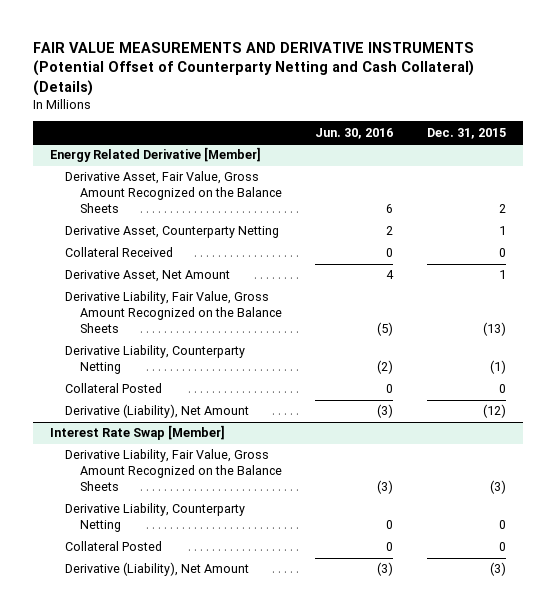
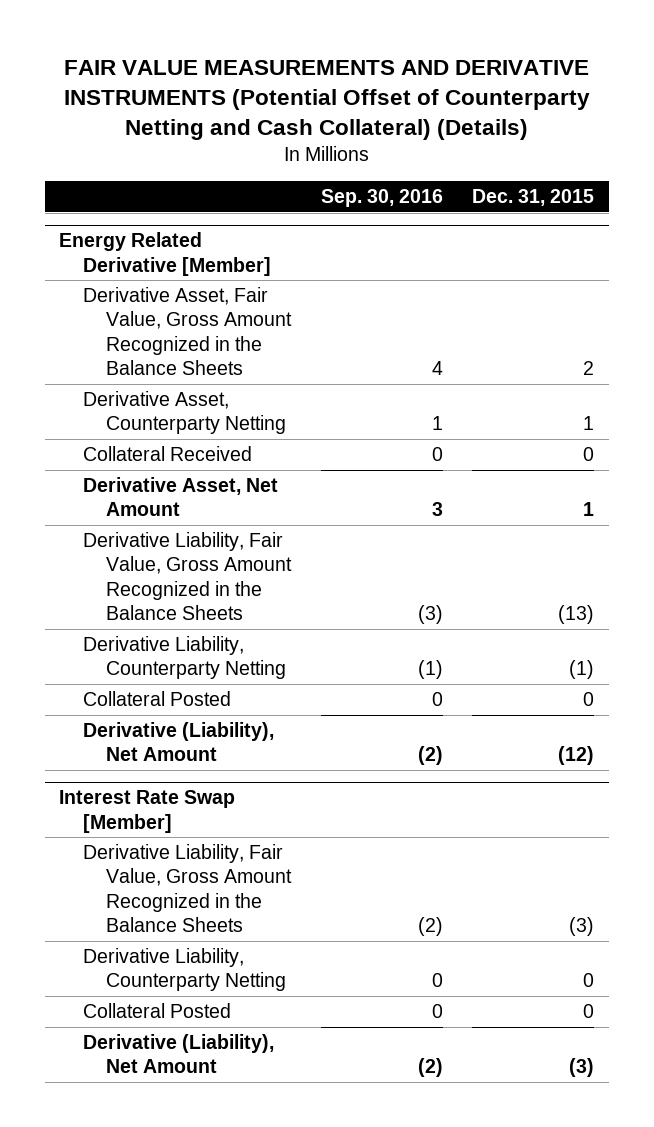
[315,127,394,139] Jun. 30, 2016 -> none
none -> [320,188,443,207] Sep. 30, 2016
[64,171,282,214] Derivative Asset, Fair Value, Gross Amount Recognized on the Balance Sheets -> [82,287,293,376] Derivative Asset, Fair Value, Gross Amount Recognized in the Balance Sheets
[64,291,282,334] Derivative Liability, Fair Value, Gross Amount Recognized on the Balance Sheets -> [82,532,293,621] Derivative Liability, Fair Value, Gross Amount Recognized in the Balance Sheets
[64,449,282,492] Derivative Liability, Fair Value, Gross Amount Recognized on the Balance Sheets -> [82,844,293,933] Derivative Liability, Fair Value, Gross Amount Recognized in the Balance Sheets

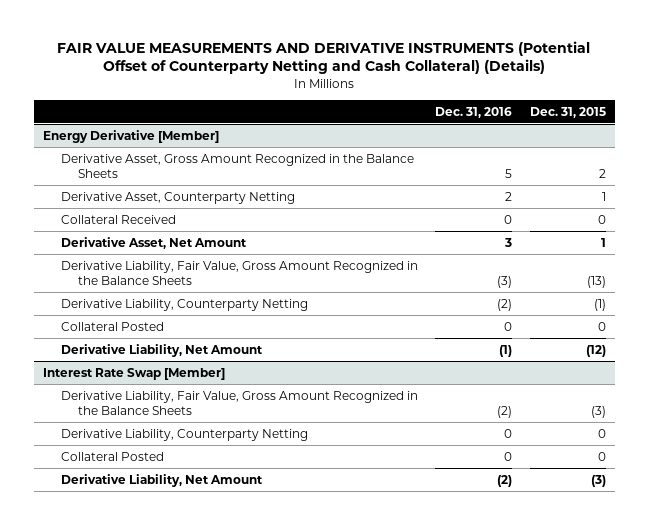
[320,188,443,207] Sep. 30, 2016 -> none
none -> [435,106,513,118] Dec. 31, 2016
[59,232,271,276] Energy Related Derivative [Member] -> [42,129,219,143] Energy Derivative [Member]
[82,287,293,376] Derivative Asset, Fair Value, Gross Amount Recognized in the Balance Sheets -> [60,153,414,178] Derivative Asset, Gross Amount Recognized in the Balance Sheets
[82,722,274,762] Derivative (Liability), Net Amount -> [60,343,263,357] Derivative Liability, Net Amount
[82,1034,274,1074] Derivative (Liability), Net Amount -> [60,473,263,487] Derivative Liability, Net Amount

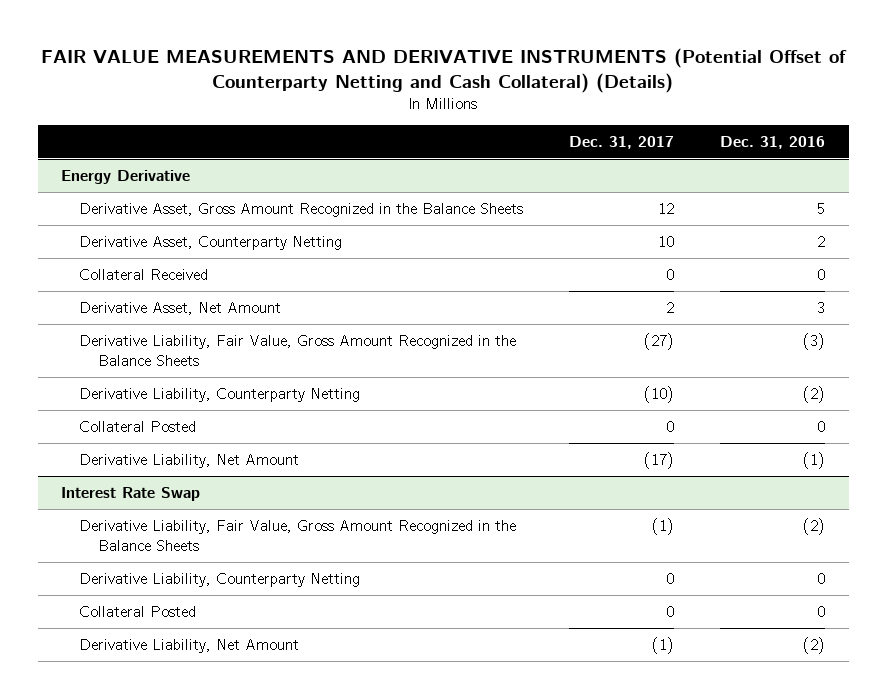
[530,106,607,118] Dec. 31, 2015 -> none
none -> [569,135,675,149] Dec. 31, 2017
[42,129,219,143] Energy Derivative [Member] -> [61,169,191,184] Energy Derivative
[42,367,225,380] Interest Rate Swap [Member] -> [61,486,201,501] Interest Rate Swap

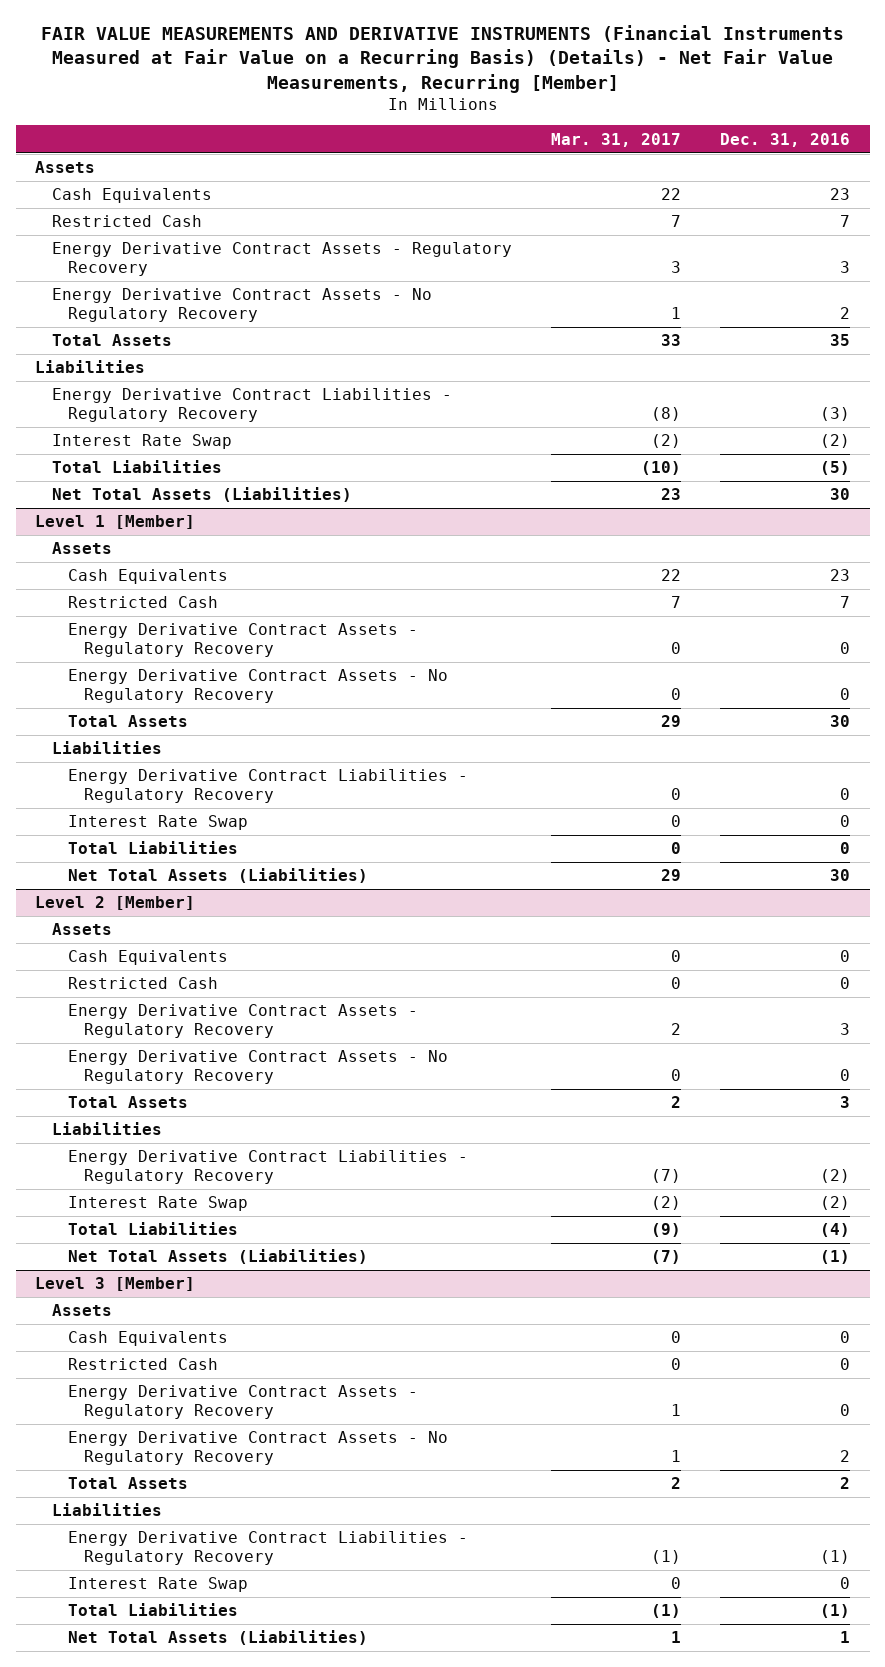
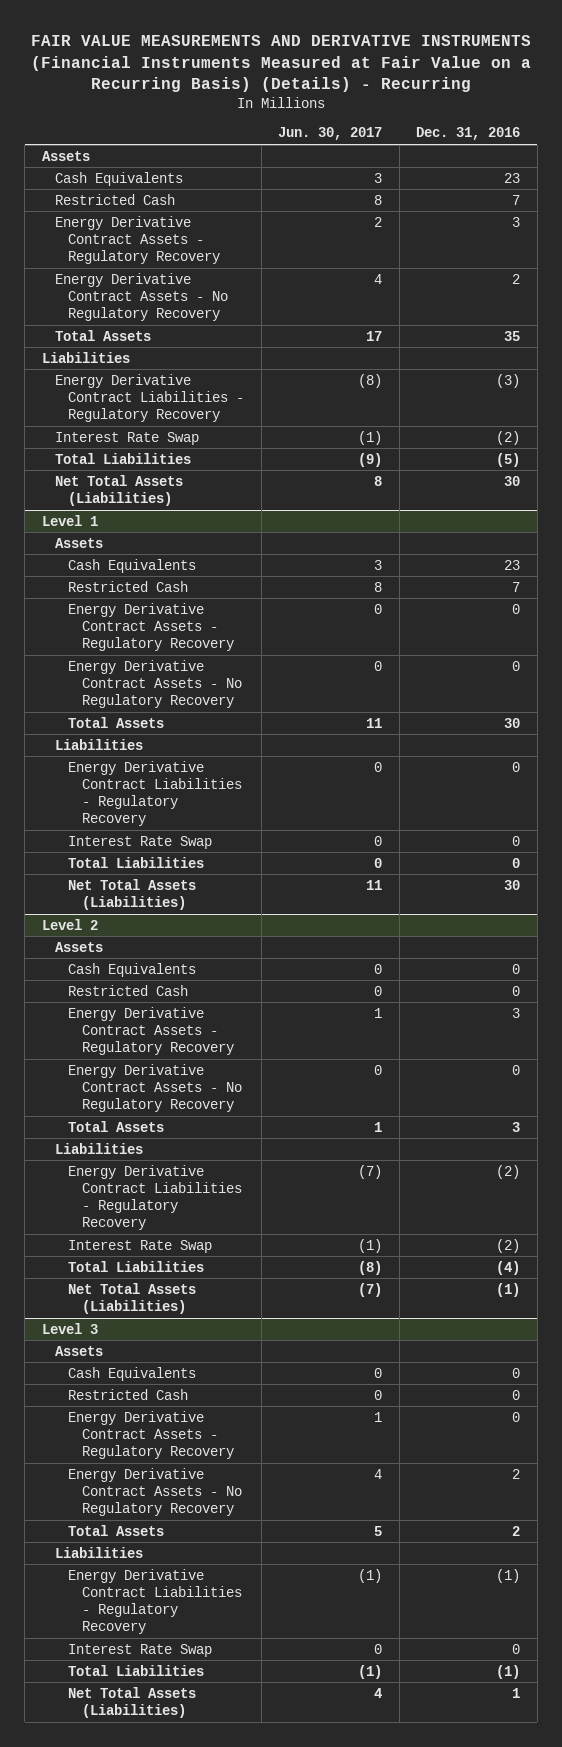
[40,24,844,93] FAIR VALUE MEASUREMENTS AND DERIVATIVE INSTRUMENTS (Financial Instruments Measured at Fair Value on a Recurring Basis) (Details) - Net Fair Value Measurements, Recurring [Member] -> [31,35,532,93] FAIR VALUE MEASUREMENTS AND DERIVATIVE INSTRUMENTS (Financial Instruments Measured at Fair Value on a Recurring Basis) (Details) - Recurring
[550,132,681,147] Mar. 31, 2017 -> none
none -> [278,127,383,141] Jun. 30, 2017
[35,515,196,530] Level 1 [Member] -> [41,514,98,526] Level 1
[35,896,196,911] Level 2 [Member] -> [41,918,98,930] Level 2
[35,1277,196,1292] Level 3 [Member] -> [41,1322,98,1334] Level 3

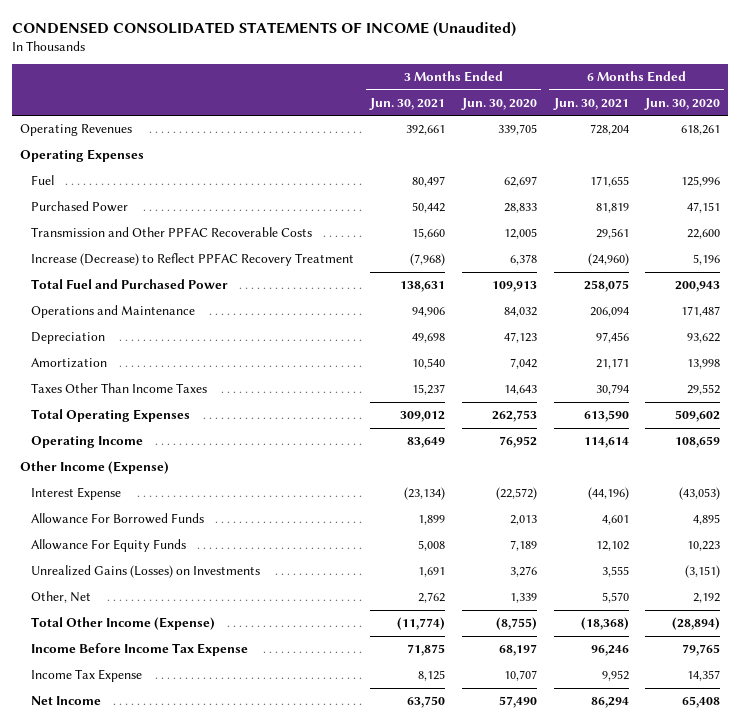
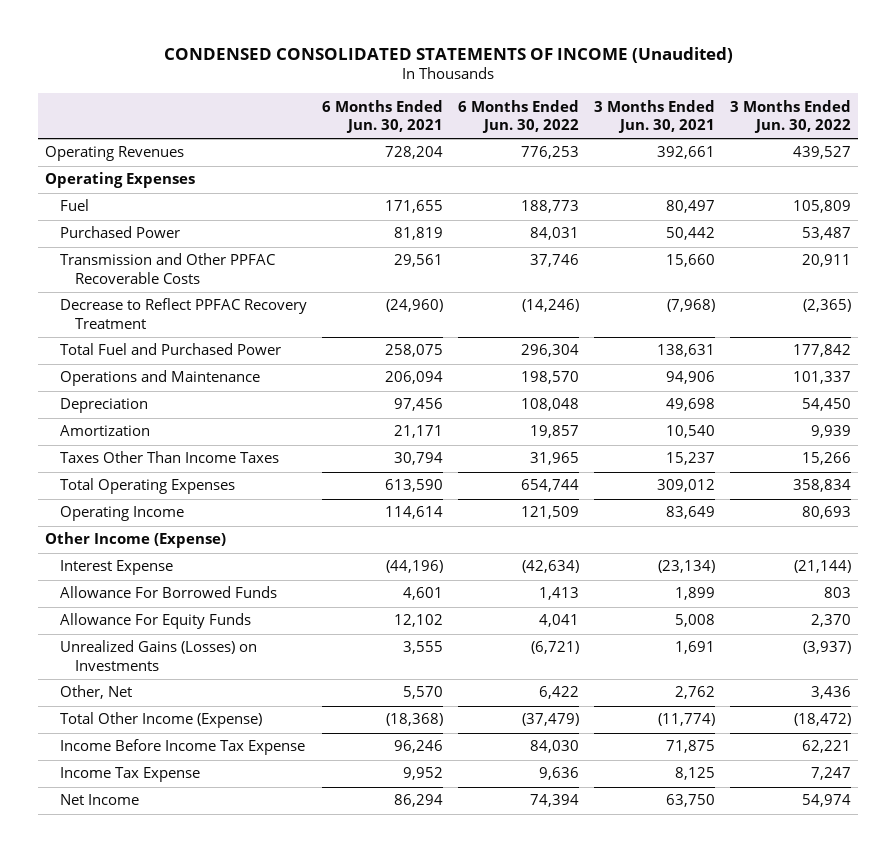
[461,97,538,110] Jun. 30, 2020 -> none
[644,97,721,110] Jun. 30, 2020 -> none
none -> [457,99,579,134] 6 Months Ended Jun. 30, 2022
none -> [729,99,851,134] 3 Months Ended Jun. 30, 2022
[30,253,354,267] Increase (Decrease) to Reflect PPFAC Recovery Treatment -> [59,298,307,329] Decrease to Reflect PPFAC Recovery Treatment

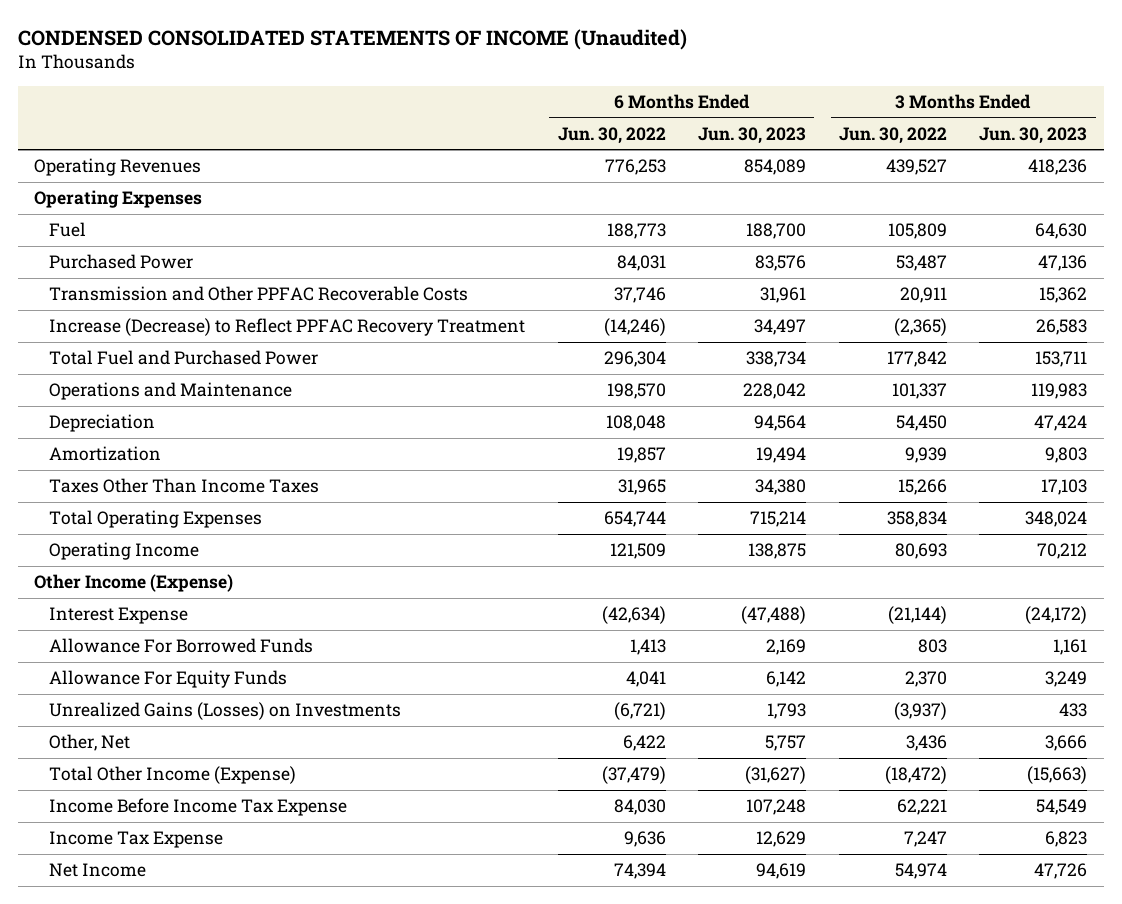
[321,99,443,134] 6 Months Ended Jun. 30, 2021 -> none
[593,99,715,134] 3 Months Ended Jun. 30, 2021 -> none
none -> [698,126,807,144] Jun. 30, 2023
none -> [979,126,1088,144] Jun. 30, 2023
[59,298,307,329] Decrease to Reflect PPFAC Recovery Treatment -> [49,318,526,337] Increase (Decrease) to Reflect PPFAC Recovery Treatment

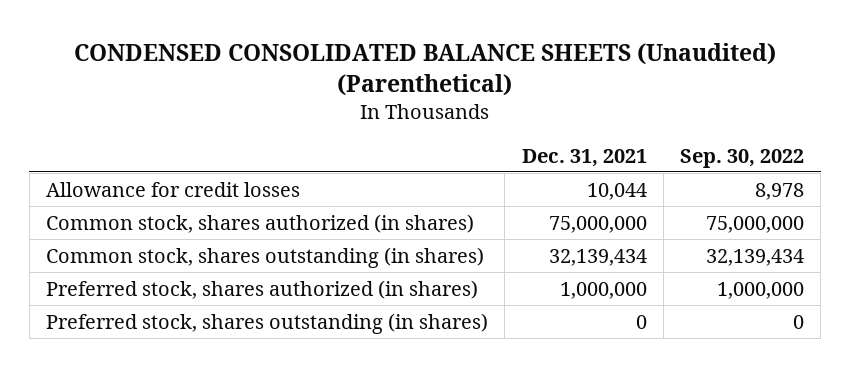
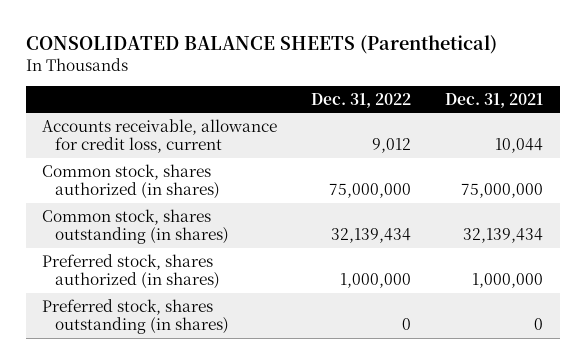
[74,42,777,96] CONDENSED CONSOLIDATED BALANCE SHEETS (Unaudited) (Parenthetical) -> [25,34,497,54] CONSOLIDATED BALANCE SHEETS (Parenthetical)
[680,148,805,168] Sep. 30, 2022 -> none
none -> [311,92,412,108] Dec. 31, 2022
[46,181,301,197] Allowance for credit losses -> [42,118,278,154] Accounts receivable, allowance for credit loss, current

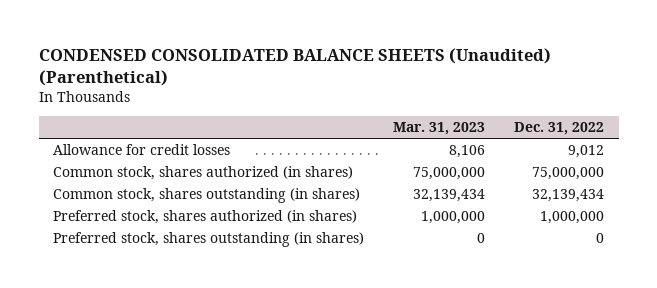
[25,34,497,54] CONSOLIDATED BALANCE SHEETS (Parenthetical) -> [38,47,551,86] CONDENSED CONSOLIDATED BALANCE SHEETS (Unaudited) (Parenthetical)
[444,92,543,108] Dec. 31, 2021 -> none
none -> [393,122,486,136] Mar. 31, 2023
[42,118,278,154] Accounts receivable, allowance for credit loss, current -> [53,144,231,156] Allowance for credit losses

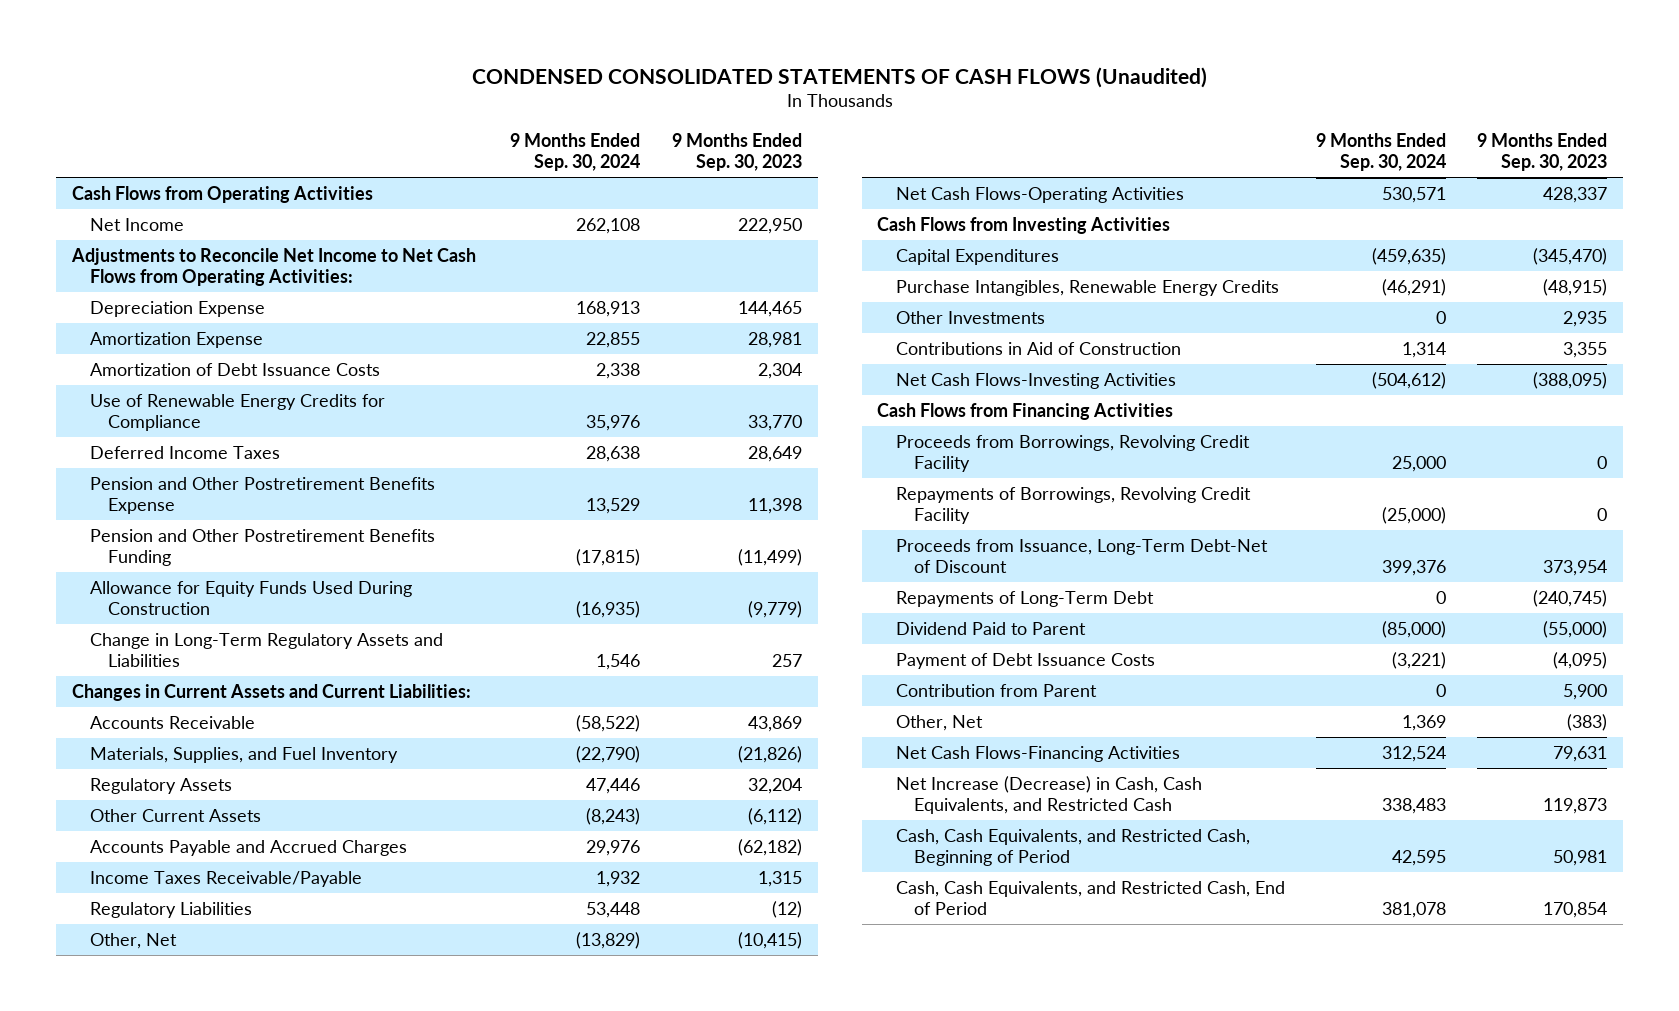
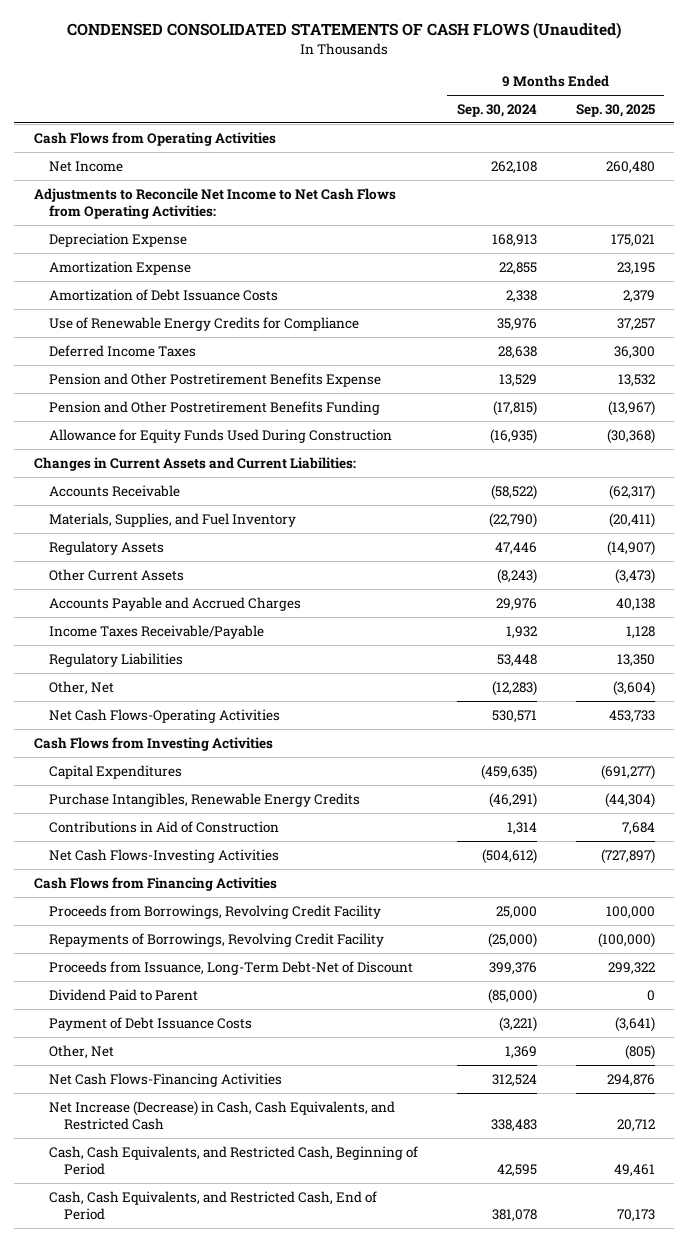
[671,132,802,171] 9 Months Ended Sep. 30, 2023 -> none
none -> [575,103,655,117] Sep. 30, 2025
[90,632,444,667] Change in Long-Term Regulatory Assets and Liabilities -> none
[576,931,641,949] (13,829) -> [491,680,537,696] (12,283)
[895,310,1045,324] Other Investments -> none
[895,590,1154,607] Repayments of Long-Term Debt -> none
[895,683,1097,697] Contribution from Parent -> none

